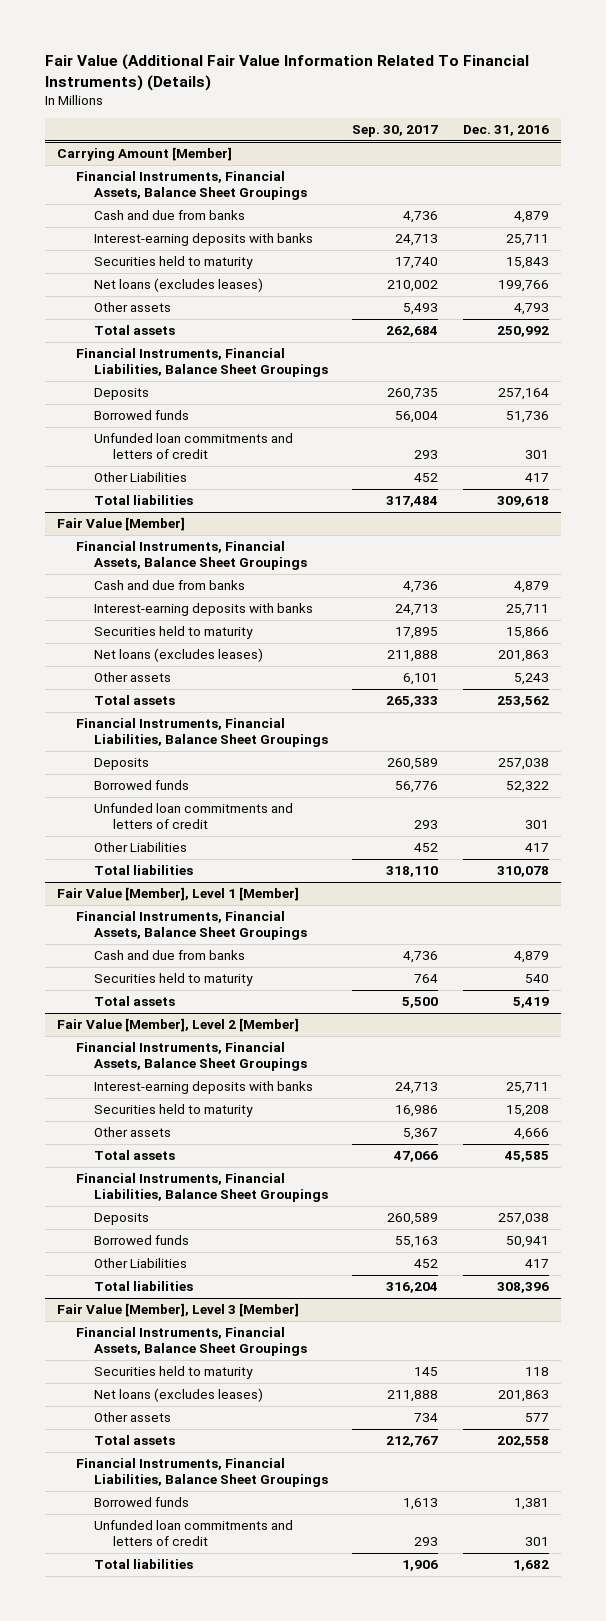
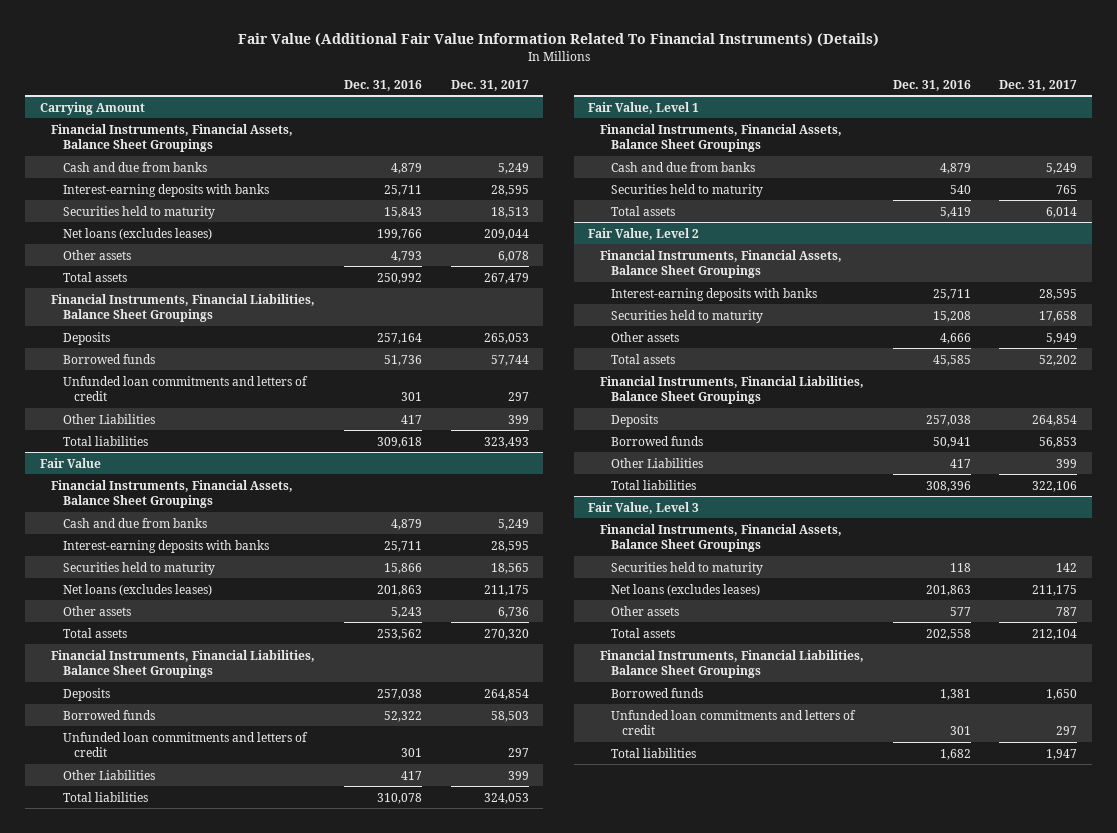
[352,125,439,138] Sep. 30, 2017 -> none
none -> [451,79,530,91] Dec. 31, 2017
[57,147,233,162] Carrying Amount [Member] -> [39,101,145,115] Carrying Amount
[57,517,186,532] Fair Value [Member] -> [39,457,101,468] Fair Value
[57,887,300,902] Fair Value [Member], Level 1 [Member] -> [588,101,700,114] Fair Value, Level 1
[57,1018,300,1033] Fair Value [Member], Level 2 [Member] -> [588,227,700,240] Fair Value, Level 2
[57,1303,300,1318] Fair Value [Member], Level 3 [Member] -> [588,501,700,514] Fair Value, Level 3

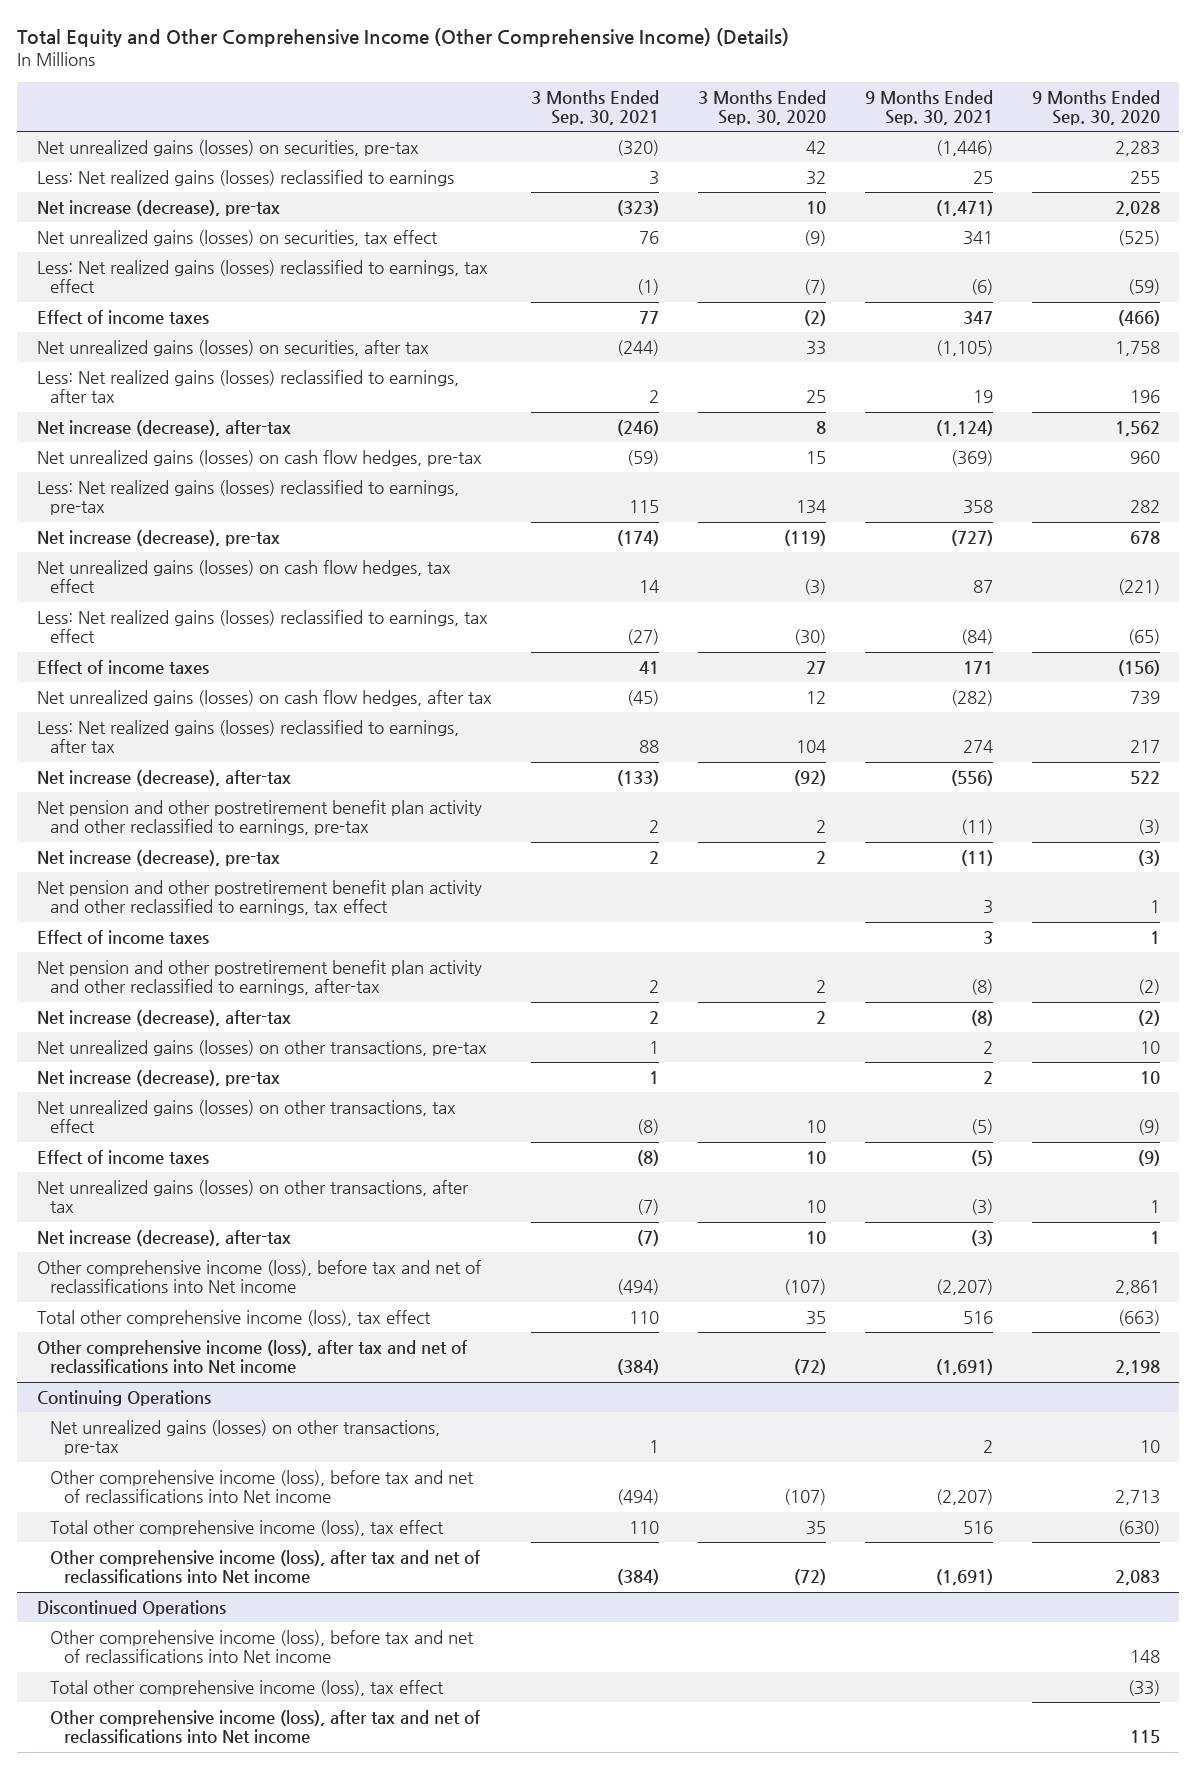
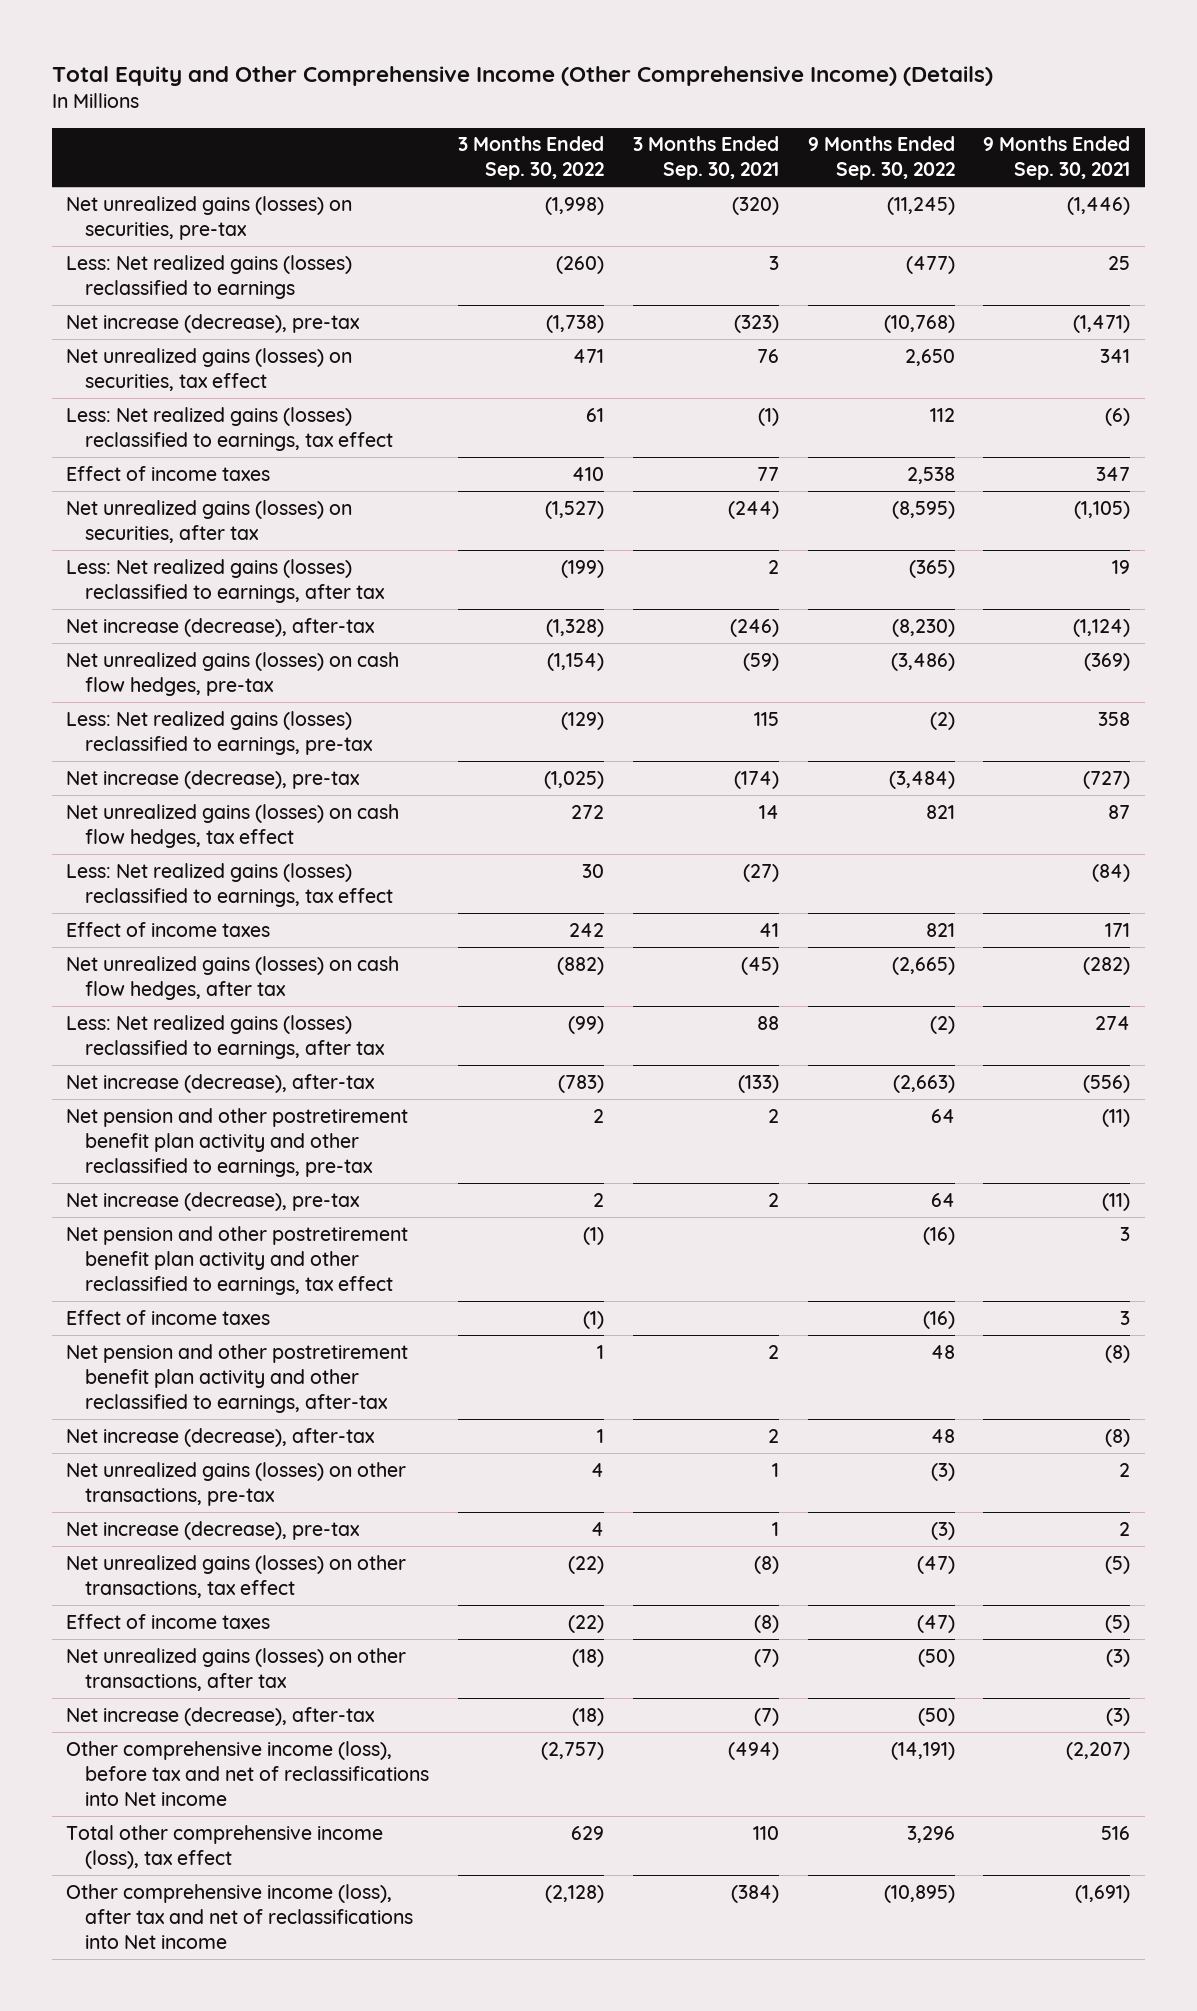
[697,89,826,126] 3 Months Ended Sep. 30, 2020 -> none
[1031,89,1160,126] 9 Months Ended Sep. 30, 2020 -> none
none -> [458,136,605,181] 3 Months Ended Sep. 30, 2022
none -> [807,136,955,181] 9 Months Ended Sep. 30, 2022
[36,1389,211,1406] Continuing Operations -> none
[50,1419,441,1456] Net unrealized gains (losses) on other transactions, pre-tax -> none
[50,1469,475,1504] Other comprehensive income (loss), before tax and net of reclassifications into Net income -> none
[50,1519,445,1536] Total other comprehensive income (loss), tax effect -> none
[50,1549,481,1585] Other comprehensive income (loss), after tax and net of reclassifications into Net income -> none
[36,1599,226,1616] Discontinued Operations -> none
[50,1629,475,1664] Other comprehensive income (loss), before tax and net of reclassifications into Net income -> none
[50,1679,445,1696] Total other comprehensive income (loss), tax effect -> none
[50,1709,481,1745] Other comprehensive income (loss), after tax and net of reclassifications into Net income -> none

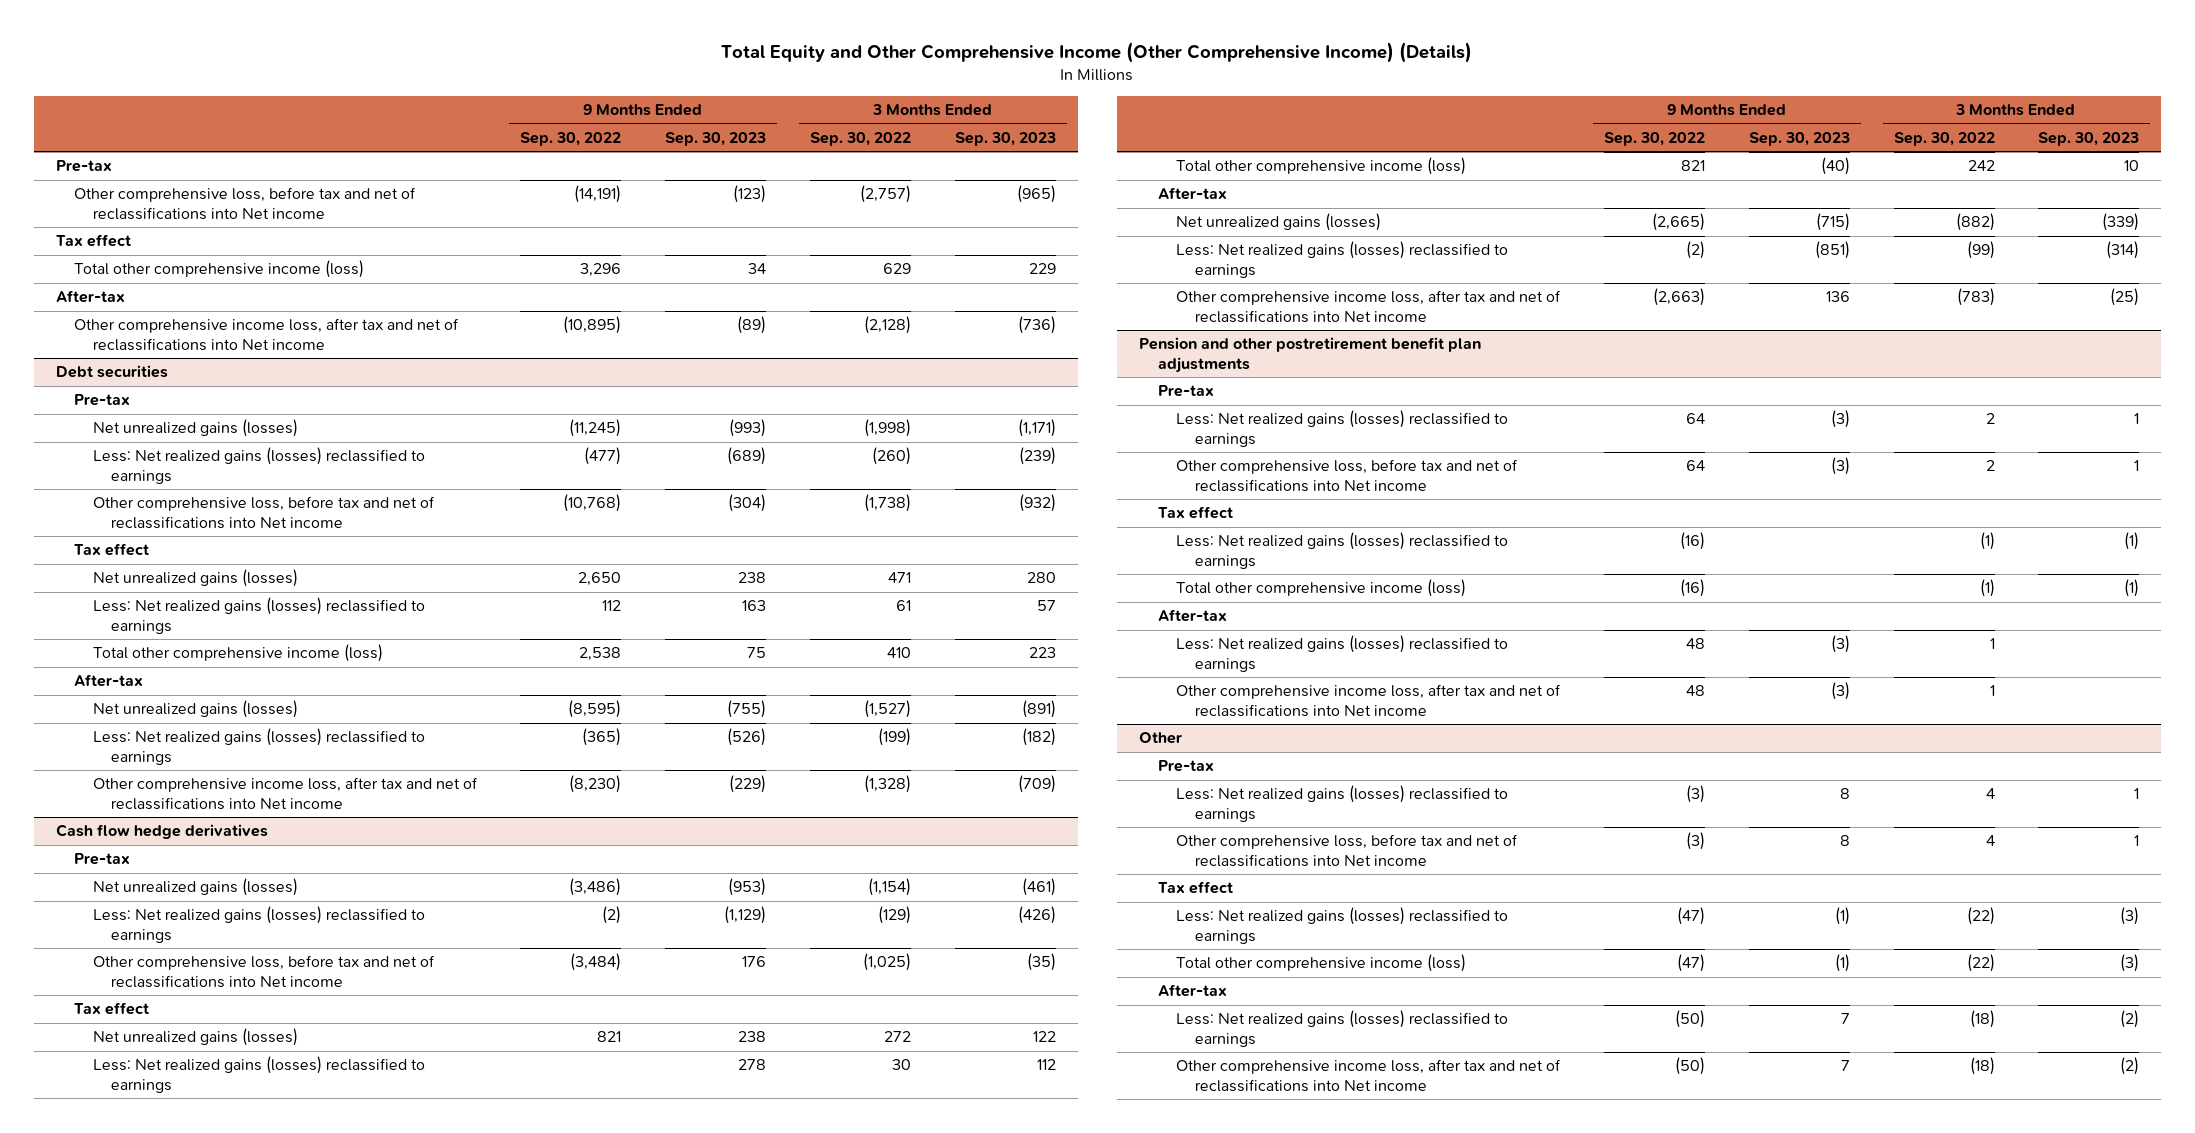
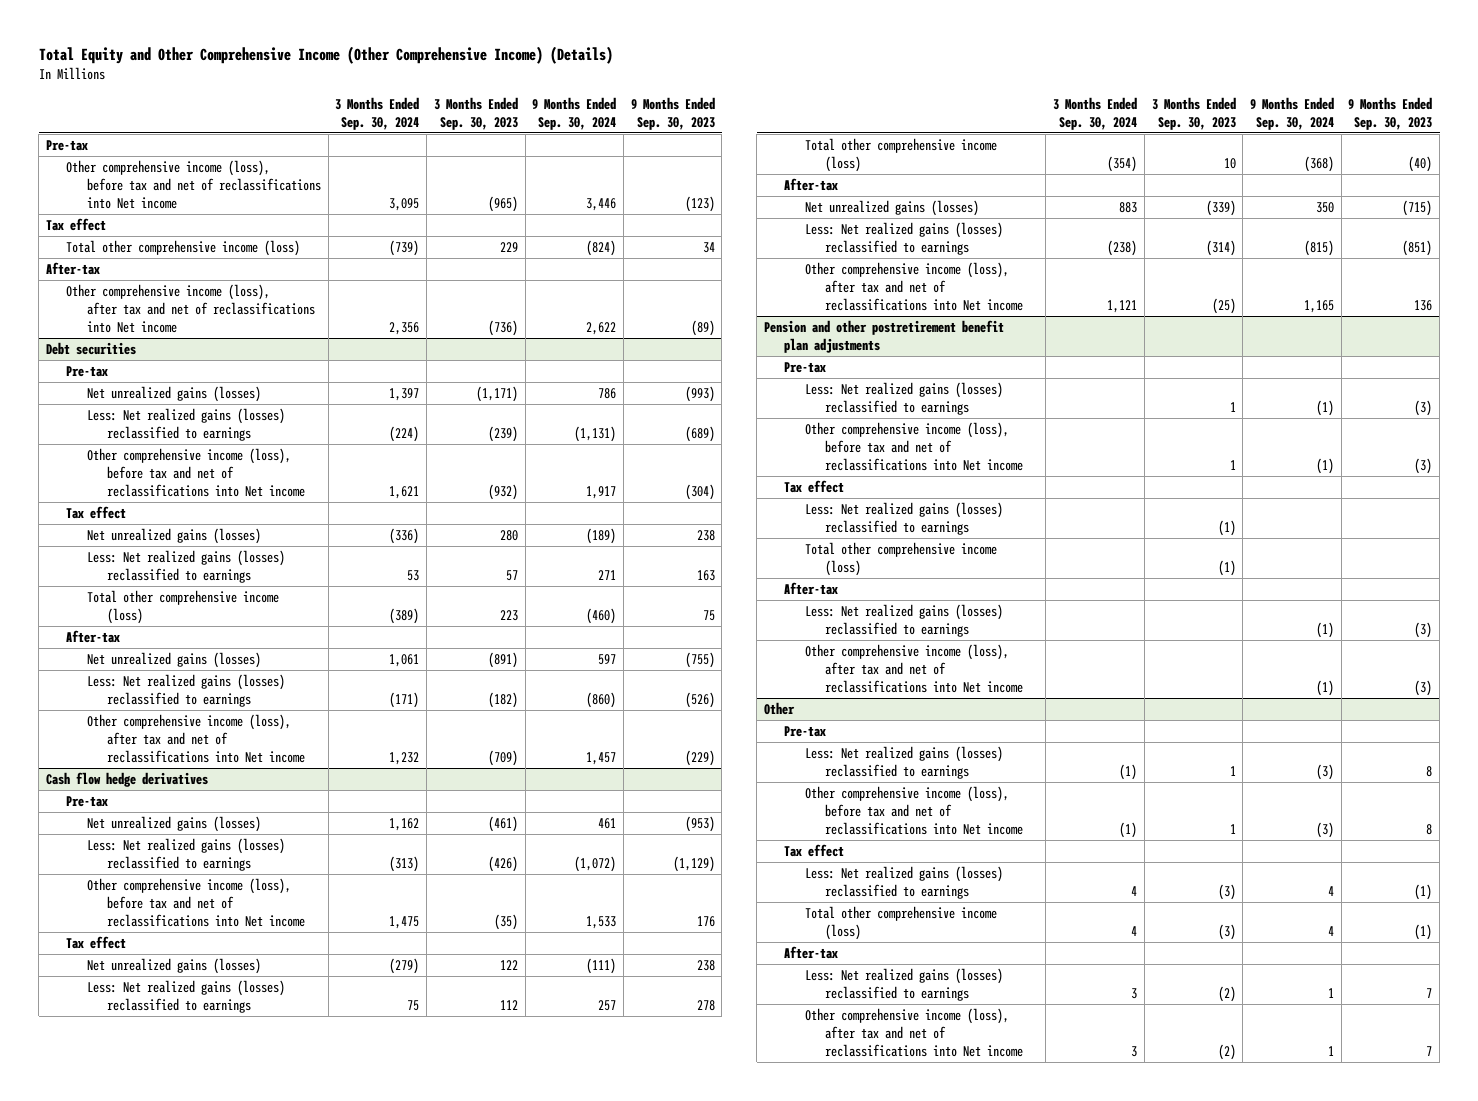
[520,131,622,146] Sep. 30, 2022 -> none
[809,131,911,146] Sep. 30, 2022 -> none
none -> [335,96,420,130] 3 Months Ended Sep. 30, 2024
none -> [532,96,617,130] 9 Months Ended Sep. 30, 2024
[74,187,417,221] Other comprehensive loss, before tax and net of reclassifications into Net income -> [66,159,321,209] Other comprehensive income (loss), before tax and net of reclassifications into Net income
[74,318,460,352] Other comprehensive income loss, after tax and net of reclassifications into Net income -> [66,283,315,333] Other comprehensive income (loss), after tax and net of reclassifications into Net income
[92,496,435,530] Other comprehensive loss, before tax and net of reclassifications into Net income -> [86,447,306,497] Other comprehensive income (loss), before tax and net of reclassifications into Net income
[92,777,478,811] Other comprehensive income loss, after tax and net of reclassifications into Net income -> [86,713,306,763] Other comprehensive income (loss), after tax and net of reclassifications into Net income
[92,955,435,989] Other comprehensive loss, before tax and net of reclassifications into Net income -> [86,877,306,927] Other comprehensive income (loss), before tax and net of reclassifications into Net income
[1176,290,1562,324] Other comprehensive income loss, after tax and net of reclassifications into Net income -> [804,261,1024,311] Other comprehensive income (loss), after tax and net of reclassifications into Net income
[1176,459,1519,493] Other comprehensive loss, before tax and net of reclassifications into Net income -> [804,421,1024,471] Other comprehensive income (loss), before tax and net of reclassifications into Net income
[1176,684,1562,718] Other comprehensive income loss, after tax and net of reclassifications into Net income -> [804,643,1024,693] Other comprehensive income (loss), after tax and net of reclassifications into Net income
[1176,834,1519,868] Other comprehensive loss, before tax and net of reclassifications into Net income -> [804,785,1024,835] Other comprehensive income (loss), before tax and net of reclassifications into Net income
[1176,1059,1562,1093] Other comprehensive income loss, after tax and net of reclassifications into Net income -> [804,1007,1024,1057] Other comprehensive income (loss), after tax and net of reclassifications into Net income

